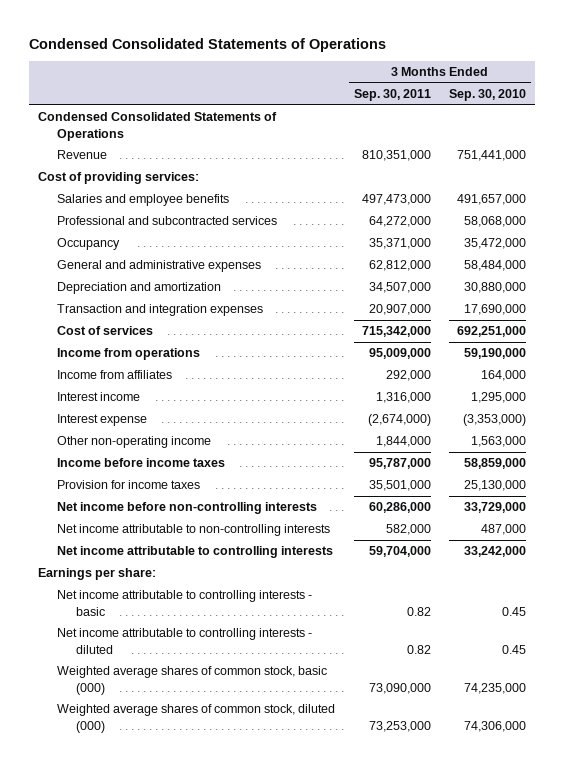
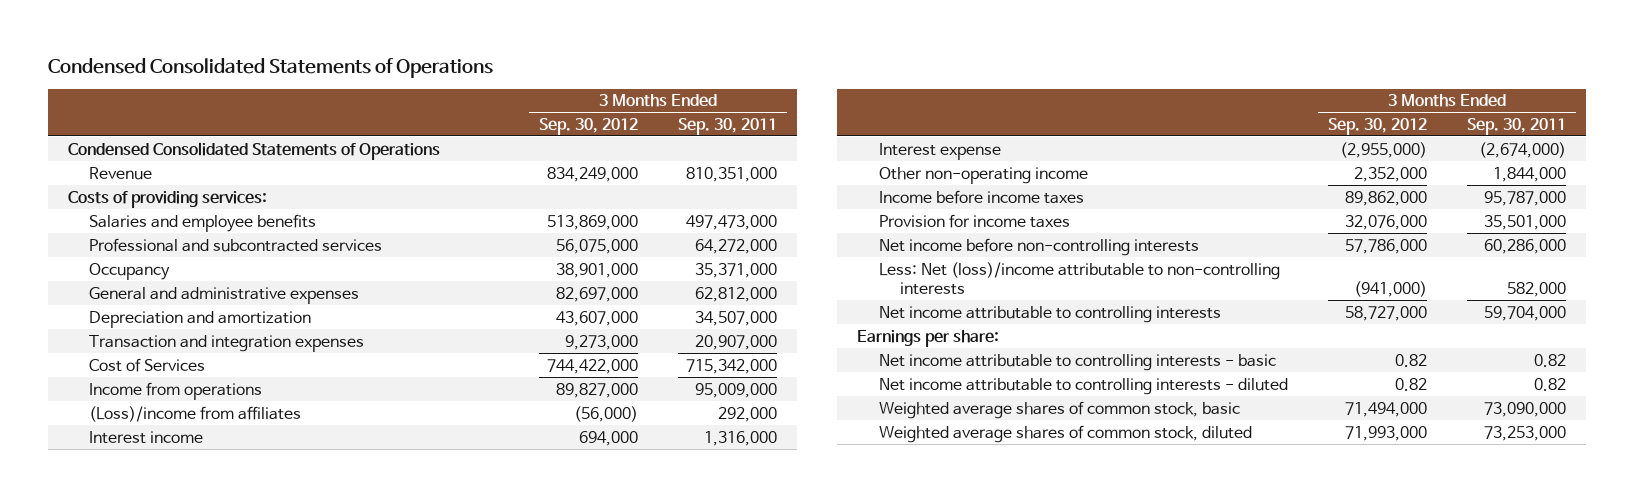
[448,89,526,102] Sep. 30, 2010 -> none
none -> [538,117,638,135] Sep. 30, 2012
[38,172,200,185] Cost of providing services: -> [67,190,267,208] Costs of providing services:
[57,326,154,336] Cost of services -> [89,357,206,372] Cost of Services
[57,370,173,380] Income from affiliates -> [89,405,302,422] (Loss)/income from affiliates
[57,524,331,537] Net income attributable to non-controlling interests -> [878,261,1280,295] Less: Net (loss)/income attributable to non-controlling interests
[57,666,328,695] Weighted average shares of common stock, basic (000) -> [878,400,1240,419] Weighted average shares of common stock, basic
[57,704,336,733] Weighted average shares of common stock, diluted (000) -> [878,424,1252,443] Weighted average shares of common stock, diluted

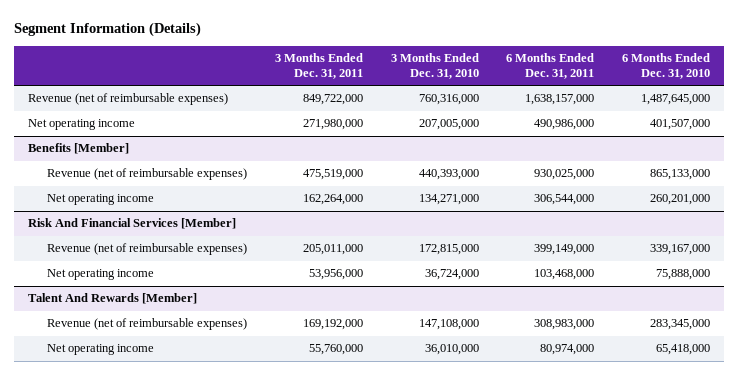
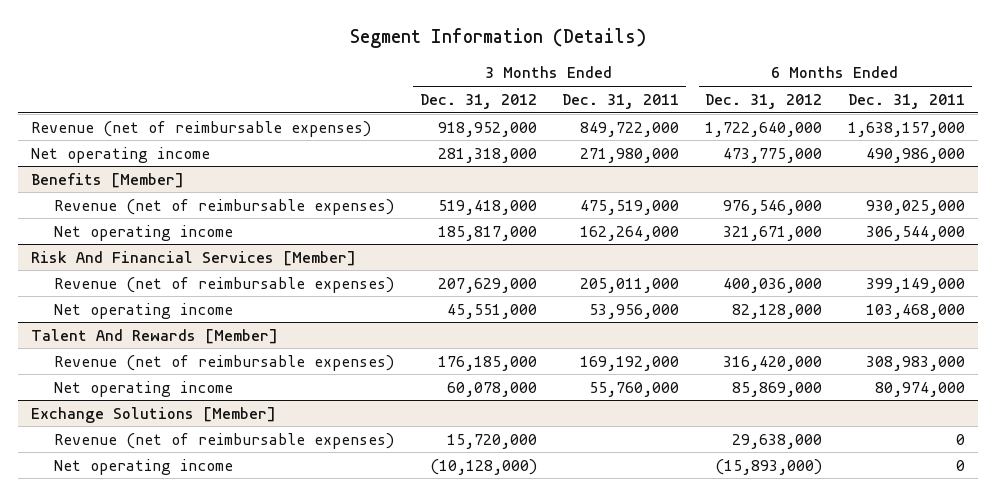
[390,52,479,80] 3 Months Ended Dec. 31, 2010 -> none
[622,52,711,80] 6 Months Ended Dec. 31, 2010 -> none
none -> [419,93,537,109] Dec. 31, 2012
none -> [705,93,823,109] Dec. 31, 2012
none -> [31,406,277,423] Exchange Solutions [Member]
none -> [53,432,394,449] Revenue (net of reimbursable expenses)
none -> [53,458,233,475] Net operating income

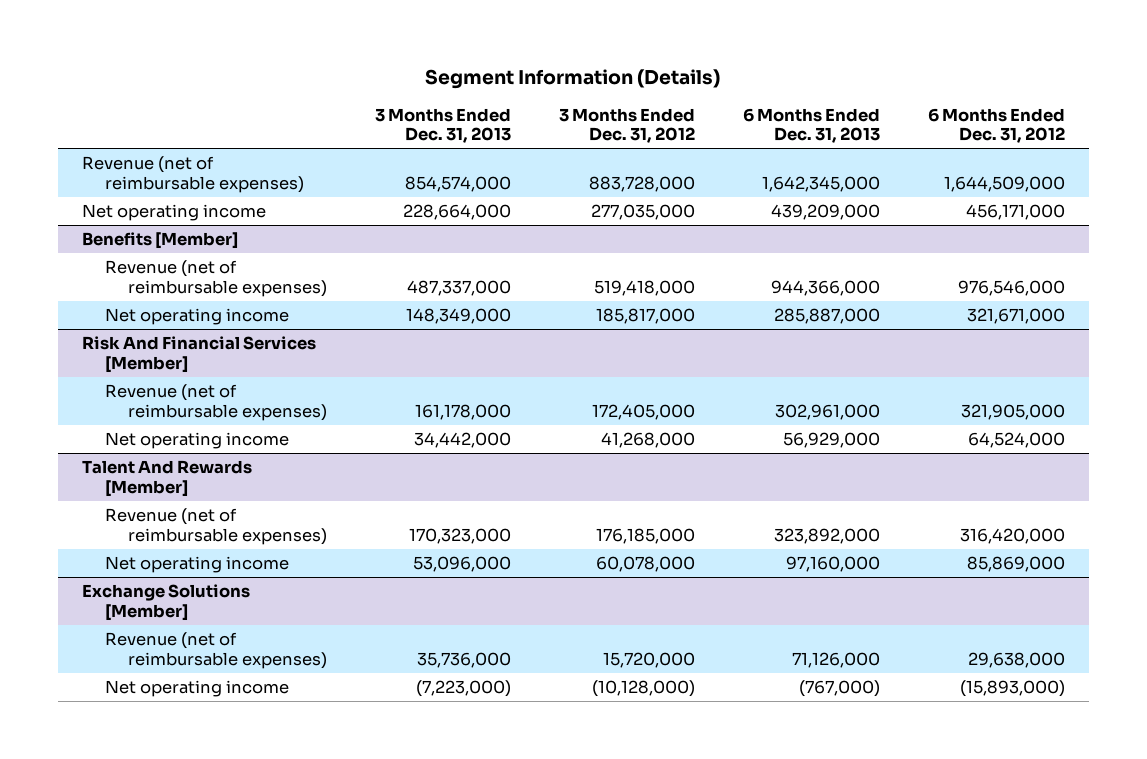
[562,93,680,109] Dec. 31, 2011 -> none
[848,93,966,109] Dec. 31, 2011 -> none
none -> [374,107,511,144] 3 Months Ended Dec. 31, 2013
none -> [742,107,880,144] 6 Months Ended Dec. 31, 2013
[437,121,537,137] 918,952,000 -> [588,175,695,192] 883,728,000
[705,121,823,137] 1,722,640,000 -> [943,175,1065,192] 1,644,509,000
[437,147,537,163] 281,318,000 -> [590,204,695,221] 277,035,000
[723,147,823,163] 473,775,000 -> [965,204,1065,221] 456,171,000
[437,277,537,293] 207,629,000 -> [591,403,695,420] 172,405,000
[723,277,823,293] 400,036,000 -> [960,403,1065,420] 321,905,000
[446,303,537,319] 45,551,000 -> [600,432,695,449] 41,268,000
[732,303,823,319] 82,128,000 -> [967,432,1065,449] 64,524,000

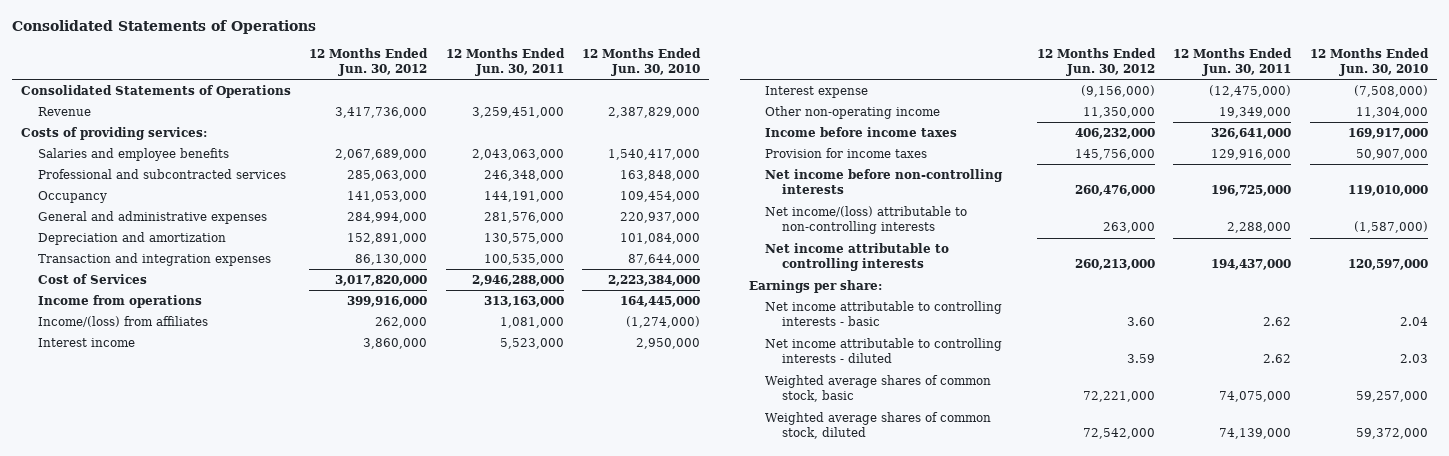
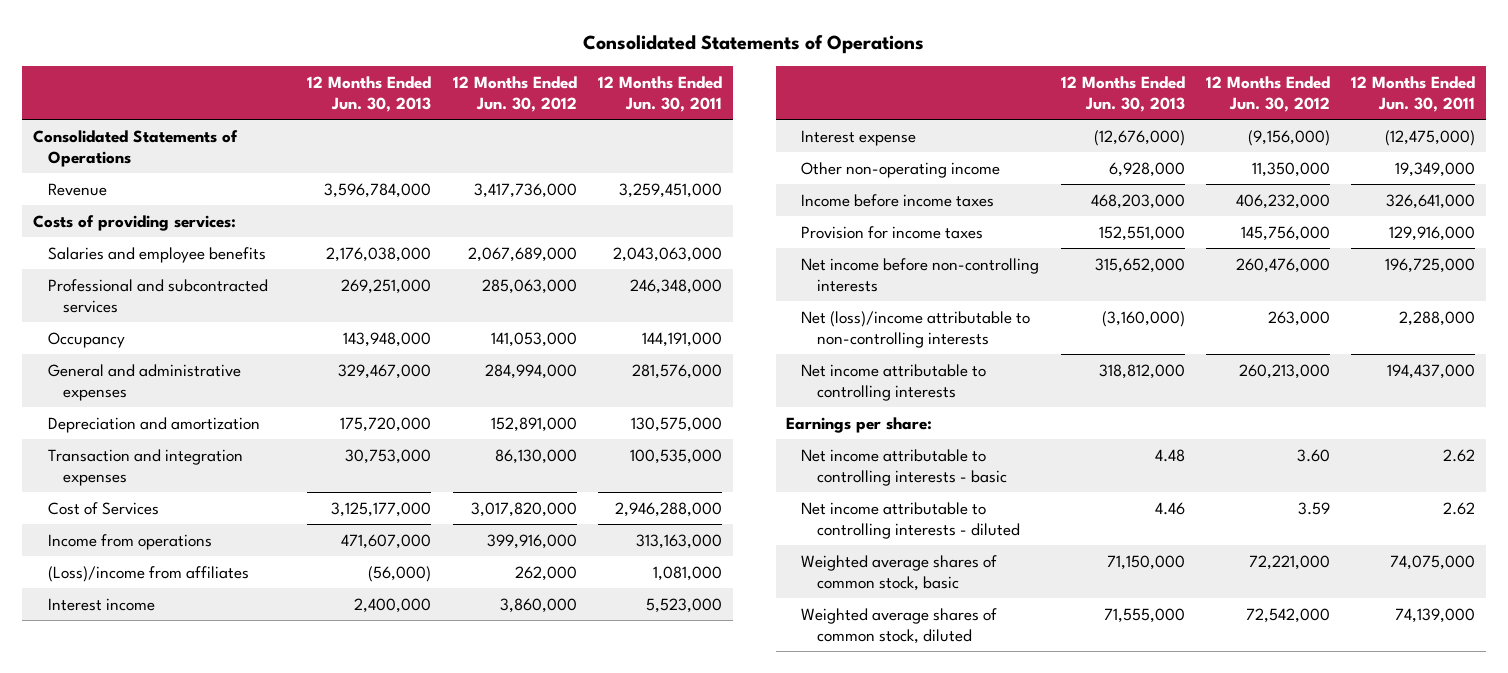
[582,47,702,77] 12 Months Ended Jun. 30, 2010 -> none
none -> [307,75,432,112] 12 Months Ended Jun. 30, 2013
[37,315,208,327] Income/(loss) from affiliates -> [47,565,249,582] (Loss)/income from affiliates
[765,205,968,235] Net income/(loss) attributable to non-controlling interests -> [801,310,1031,348] Net (loss)/income attributable to non-controlling interests

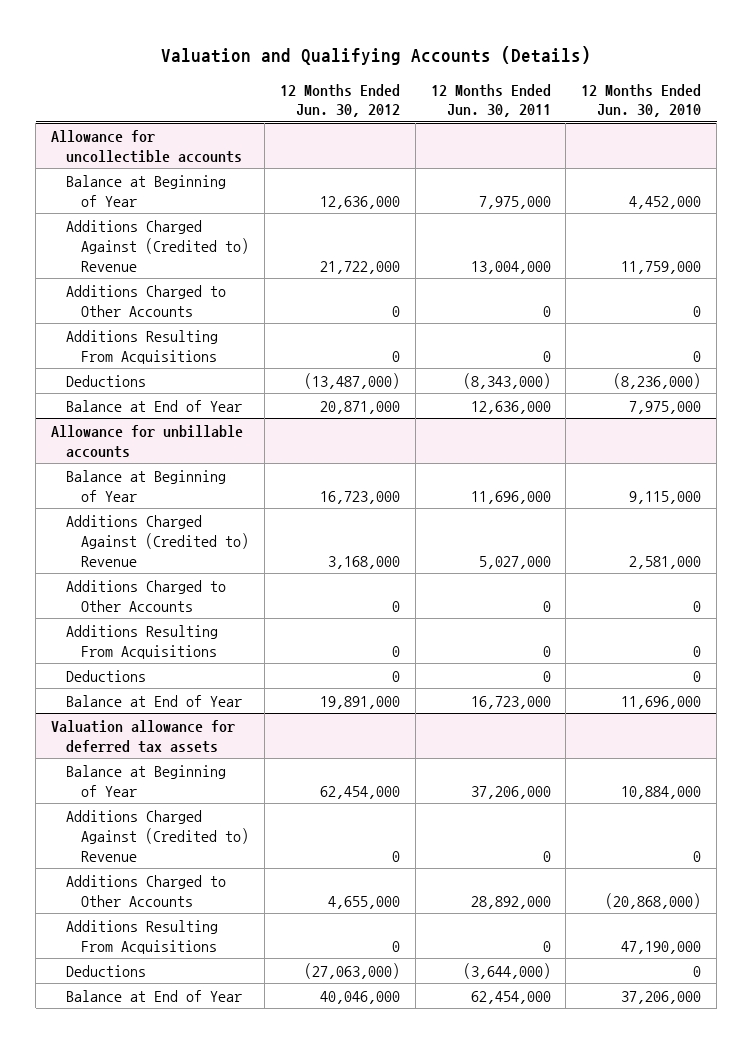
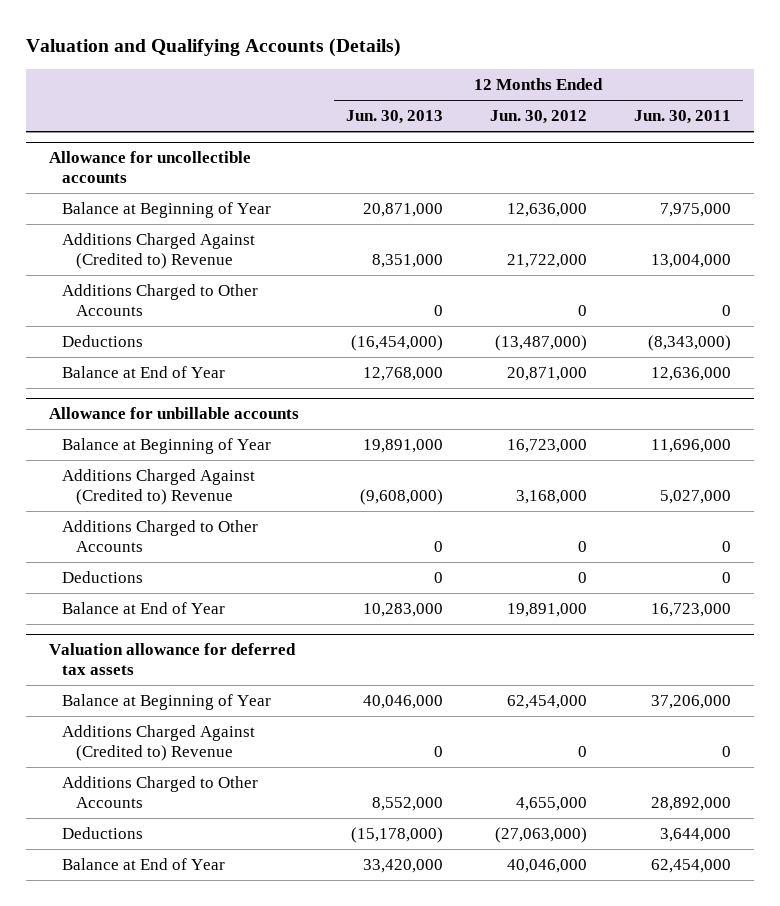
[581,83,702,118] 12 Months Ended Jun. 30, 2010 -> none
none -> [346,110,444,125] Jun. 30, 2013
[66,329,219,364] Additions Resulting From Acquisitions -> none
[66,624,219,659] Additions Resulting From Acquisitions -> none
[66,919,219,954] Additions Resulting From Acquisitions -> none
[462,962,551,979] (3,644,000) -> [659,828,731,843] 3,644,000

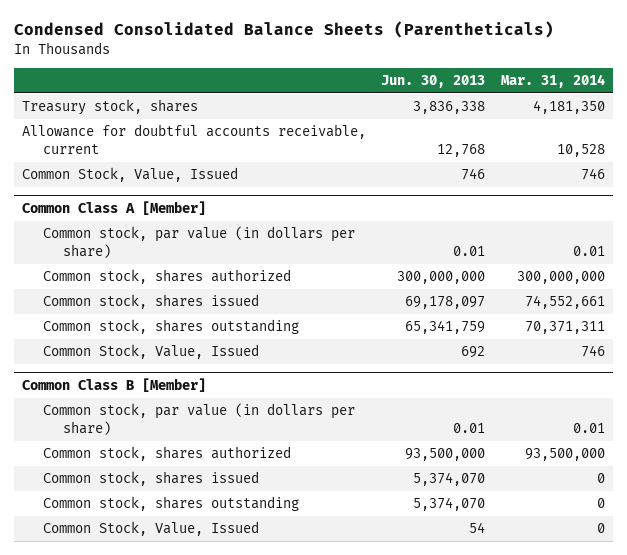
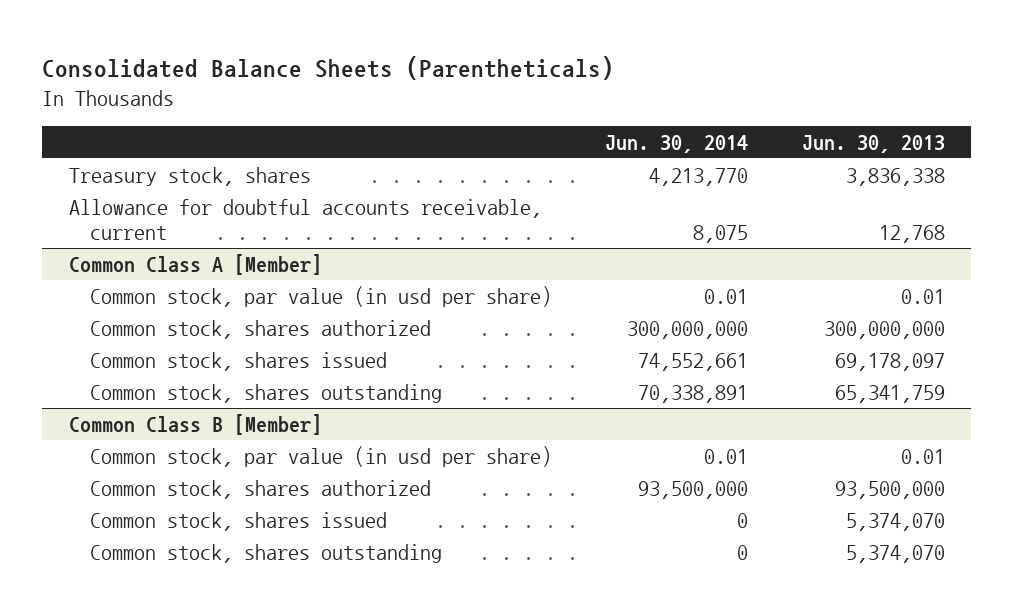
[14,21,555,39] Condensed Consolidated Balance Sheets (Parentheticals) -> [42,55,615,80] Consolidated Balance Sheets (Parentheticals)
[500,73,605,88] Mar. 31, 2014 -> none
none -> [605,134,749,153] Jun. 30, 2014
[21,167,238,183] Common Stock, Value, Issued -> none
[42,226,355,258] Common stock, par value (in dollars per share) -> [89,285,552,307] Common stock, par value (in usd per share)
[42,344,259,360] Common Stock, Value, Issued -> none
[42,403,355,435] Common stock, par value (in dollars per share) -> [89,445,552,467] Common stock, par value (in usd per share)
[42,521,259,537] Common Stock, Value, Issued -> none

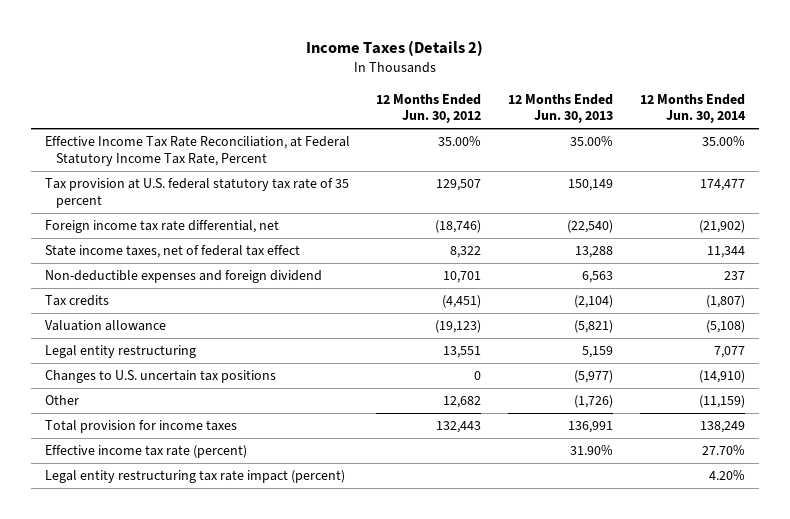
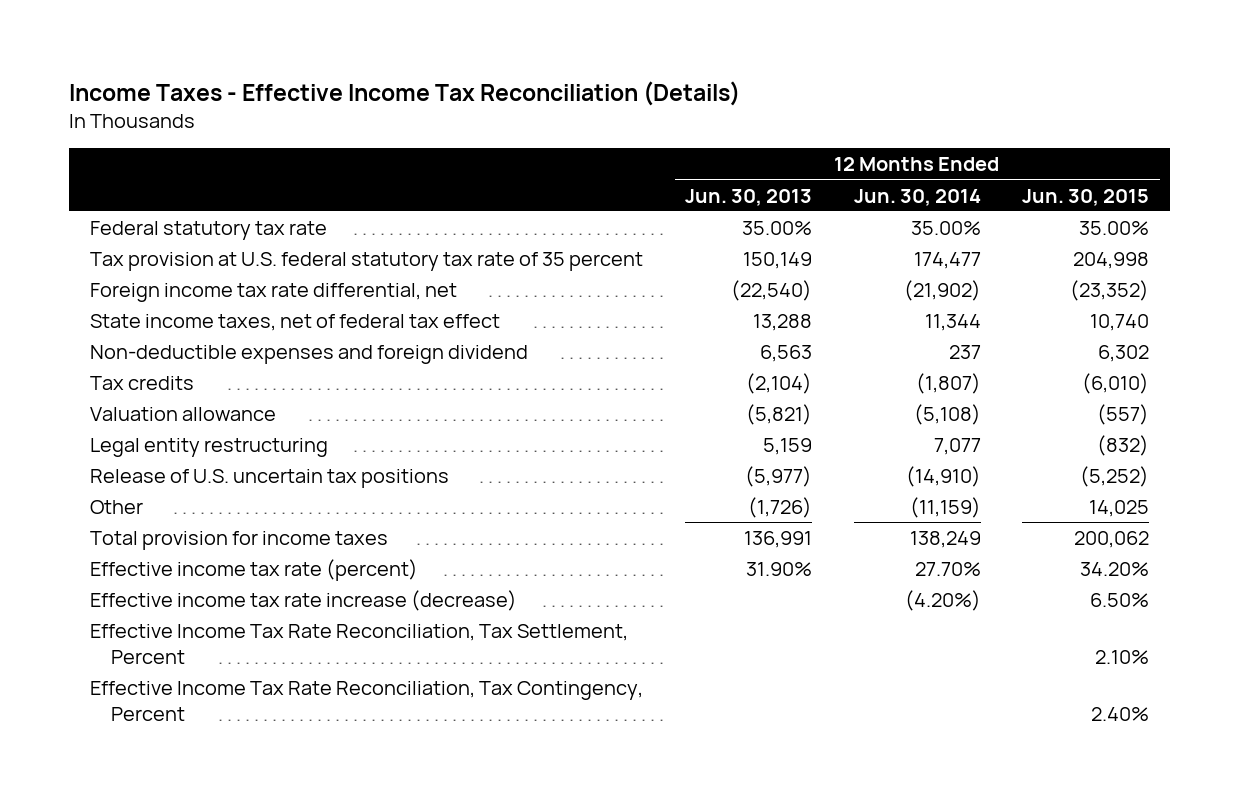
[305,40,483,57] Income Taxes (Details 2) -> [69,80,741,106] Income Taxes - Effective Income Tax Reconciliation (Details)
[376,93,482,124] 12 Months Ended Jun. 30, 2012 -> none
none -> [1022,188,1150,206] Jun. 30, 2015
[44,136,350,166] Effective Income Tax Rate Reconciliation, at Federal Statutory Income Tax Rate, Percent -> [90,221,328,241] Federal statutory tax rate
[44,370,276,384] Changes to U.S. uncertain tax positions -> [90,469,450,489] Release of U.S. uncertain tax positions
[44,470,345,484] Legal entity restructuring tax rate impact (percent) -> none
none -> [90,590,518,612] Effective income tax rate increase (decrease)
none -> [90,624,629,664] Effective Income Tax Rate Reconciliation, Tax Settlement, Percent
none -> [90,681,644,721] Effective Income Tax Rate Reconciliation, Tax Contingency, Percent

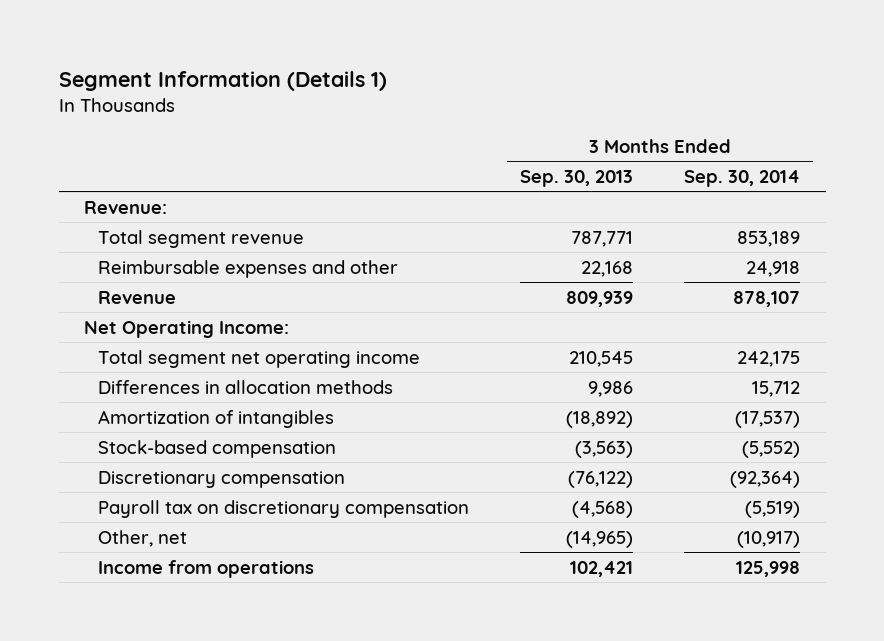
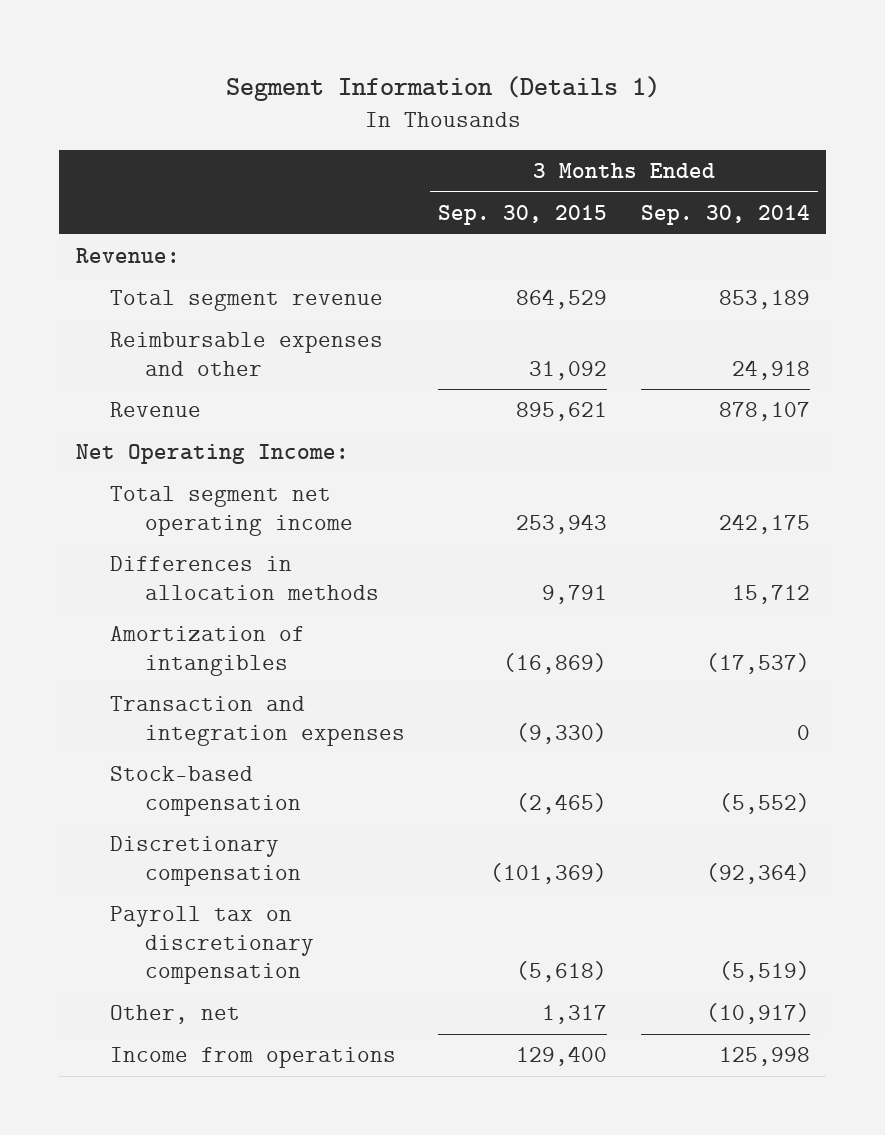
[519,169,633,187] Sep. 30, 2013 -> none
none -> [438,204,608,225] Sep. 30, 2015
none -> [110,696,405,746] Transaction and integration expenses

